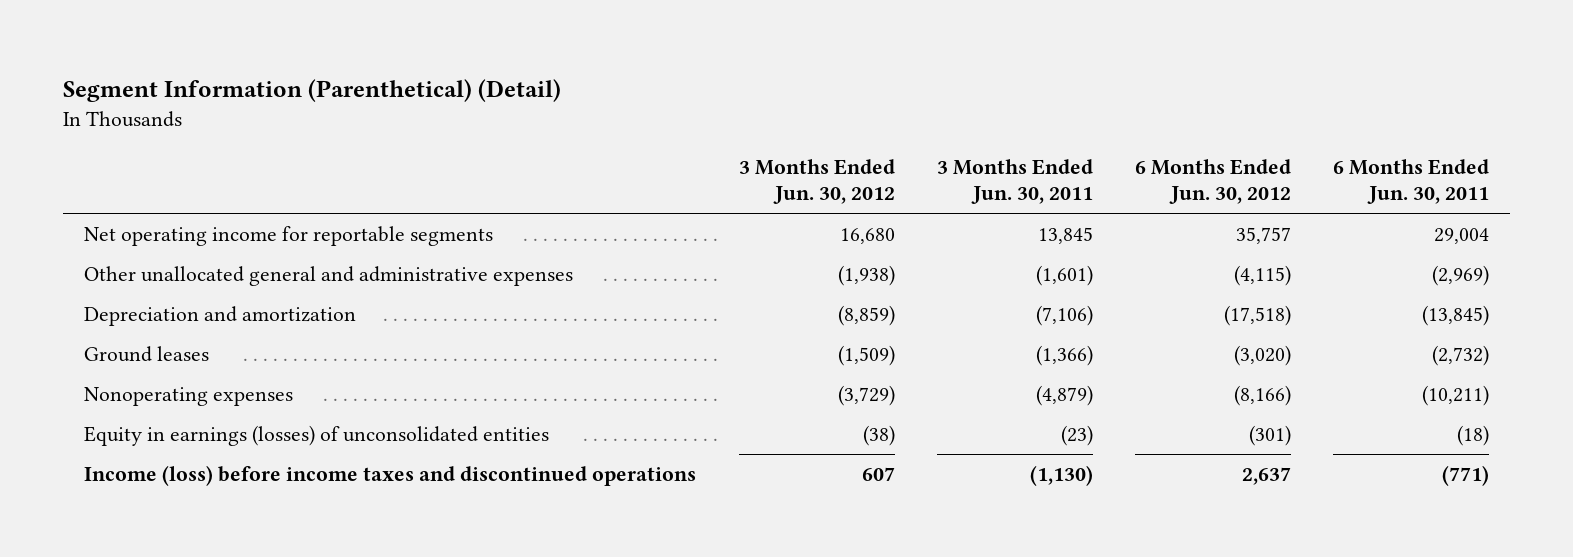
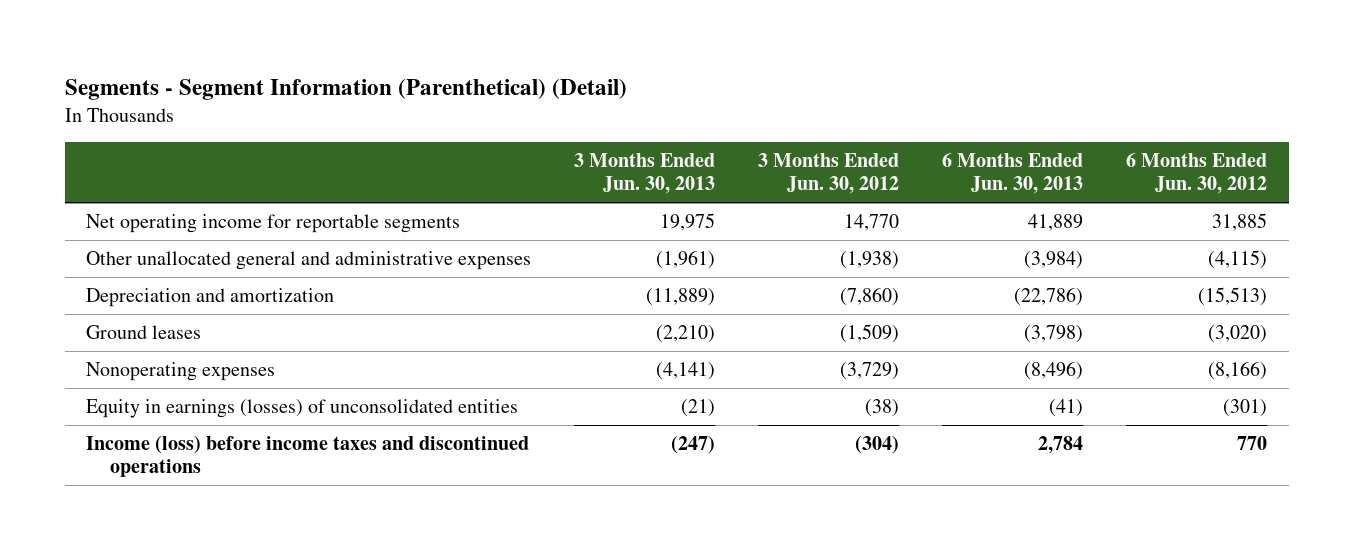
[63,78,562,102] Segment Information (Parenthetical) (Detail) -> [64,79,627,101] Segments - Segment Information (Parenthetical) (Detail)
[936,159,1093,204] 3 Months Ended Jun. 30, 2011 -> none
[1332,159,1489,204] 6 Months Ended Jun. 30, 2011 -> none
none -> [574,153,716,195] 3 Months Ended Jun. 30, 2013
none -> [942,153,1084,195] 6 Months Ended Jun. 30, 2013
[839,228,895,245] 16,680 -> [844,214,900,232] 14,770
[1235,227,1291,245] 35,757 -> [1212,213,1268,232] 31,885
[837,305,895,327] (8,859) -> [840,287,900,307] (7,860)
[1223,305,1291,327] (17,518) -> [1198,287,1268,307] (15,513)
[861,467,895,482] 607 -> [855,436,900,455] (304)
[1241,467,1291,486] 2,637 -> [1237,436,1268,451] 770

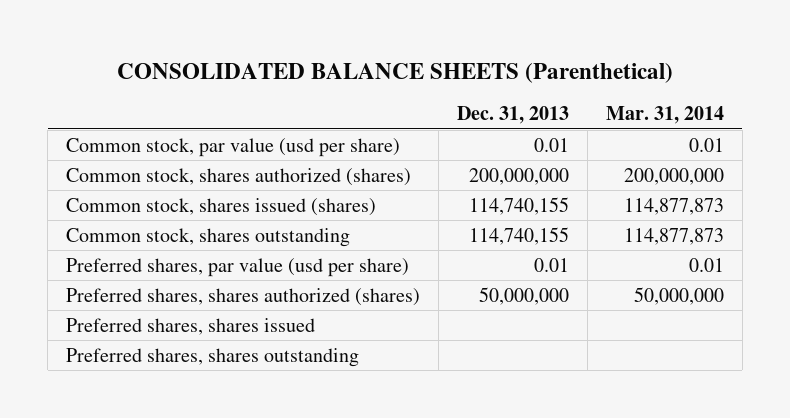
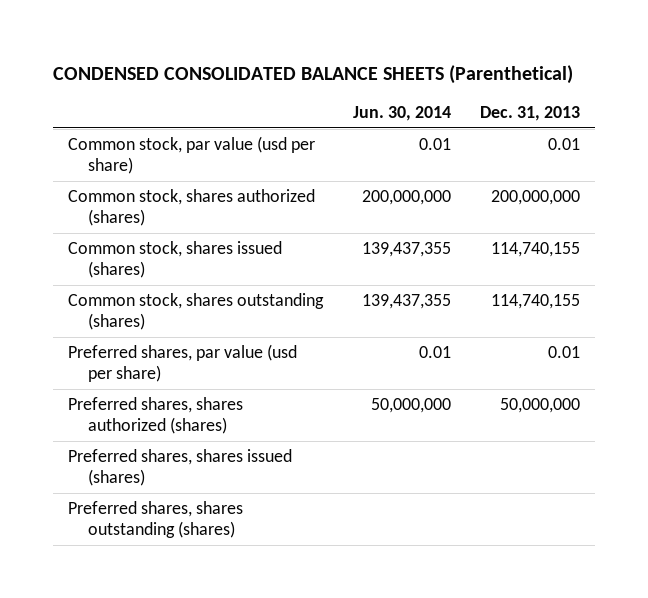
[116,62,673,83] CONSOLIDATED BALANCE SHEETS (Parenthetical) -> [52,64,573,84] CONDENSED CONSOLIDATED BALANCE SHEETS (Parenthetical)
[605,106,724,125] Mar. 31, 2014 -> none
none -> [352,105,451,121] Jun. 30, 2014
[65,227,350,247] Common stock, shares outstanding -> [67,292,324,331] Common stock, shares outstanding (shares)
[65,317,315,335] Preferred shares, shares issued -> [67,448,292,487] Preferred shares, shares issued (shares)
[65,347,359,367] Preferred shares, shares outstanding -> [67,500,243,539] Preferred shares, shares outstanding (shares)

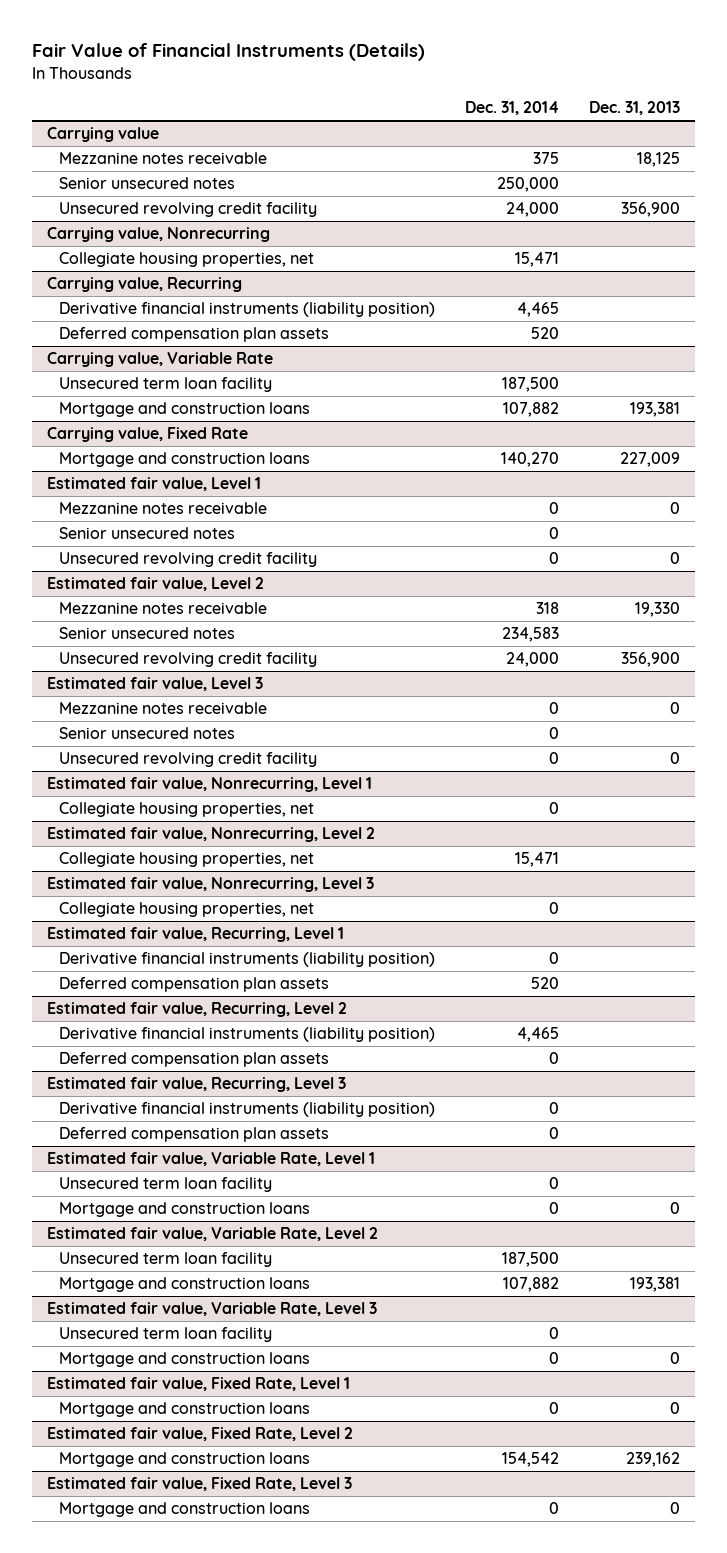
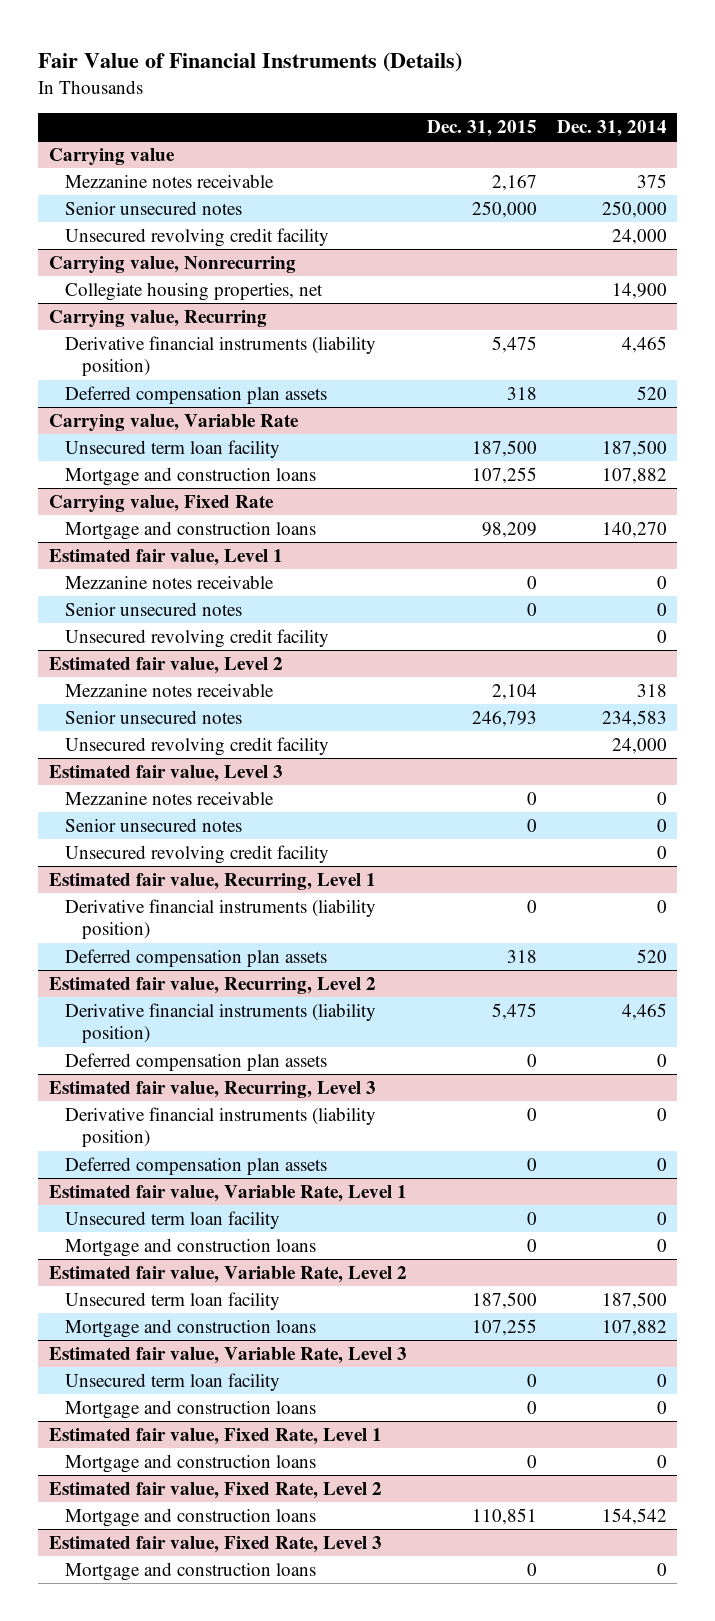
[589,101,681,116] Dec. 31, 2013 -> none
none -> [426,119,537,137] Dec. 31, 2015
[515,252,560,268] 15,471 -> [611,282,667,299] 14,900
[46,777,372,793] Estimated fair value, Nonrecurring, Level 1 -> none
[59,802,315,818] Collegiate housing properties, net -> none
[46,827,375,843] Estimated fair value, Nonrecurring, Level 2 -> none
[59,852,315,868] Collegiate housing properties, net -> none
[46,877,374,893] Estimated fair value, Nonrecurring, Level 3 -> none
[59,902,315,918] Collegiate housing properties, net -> none

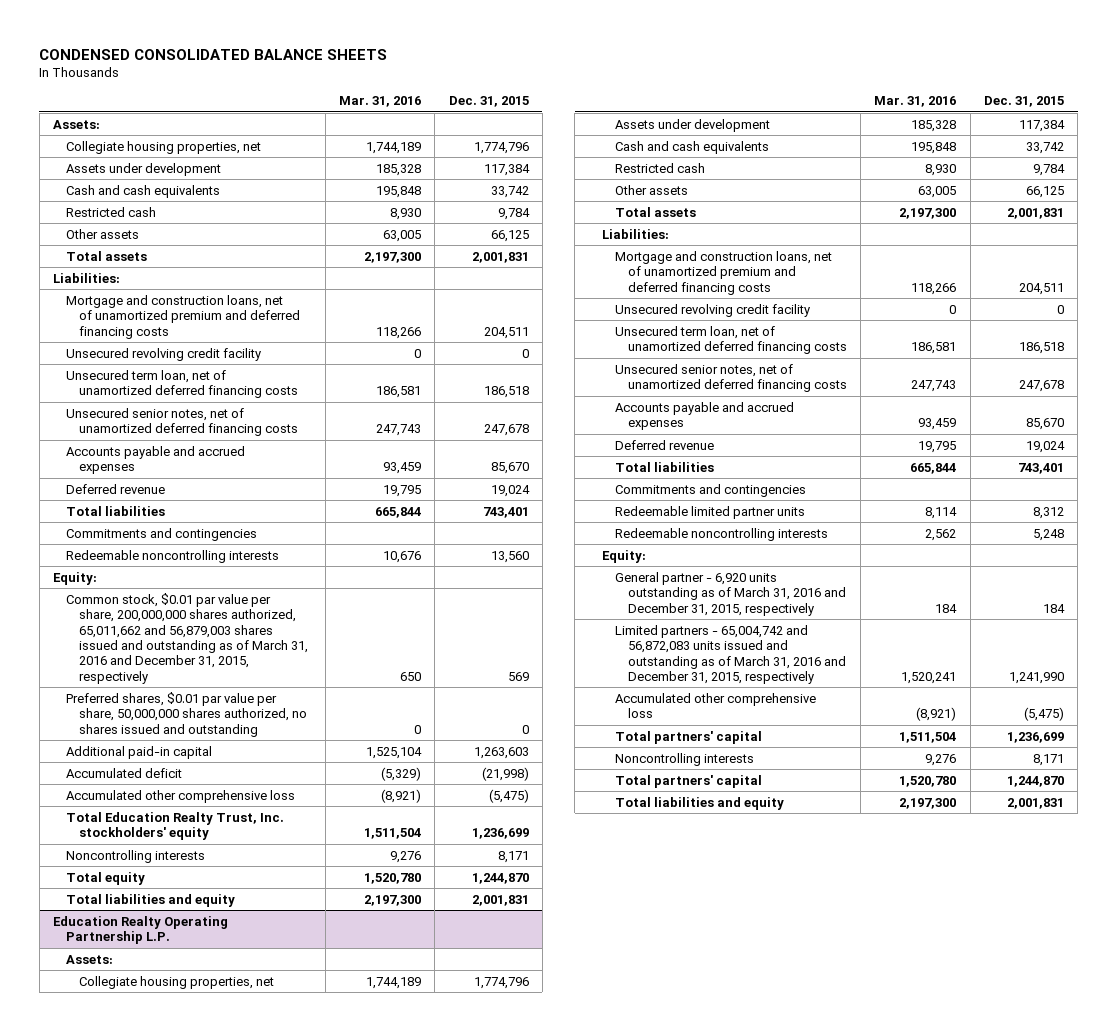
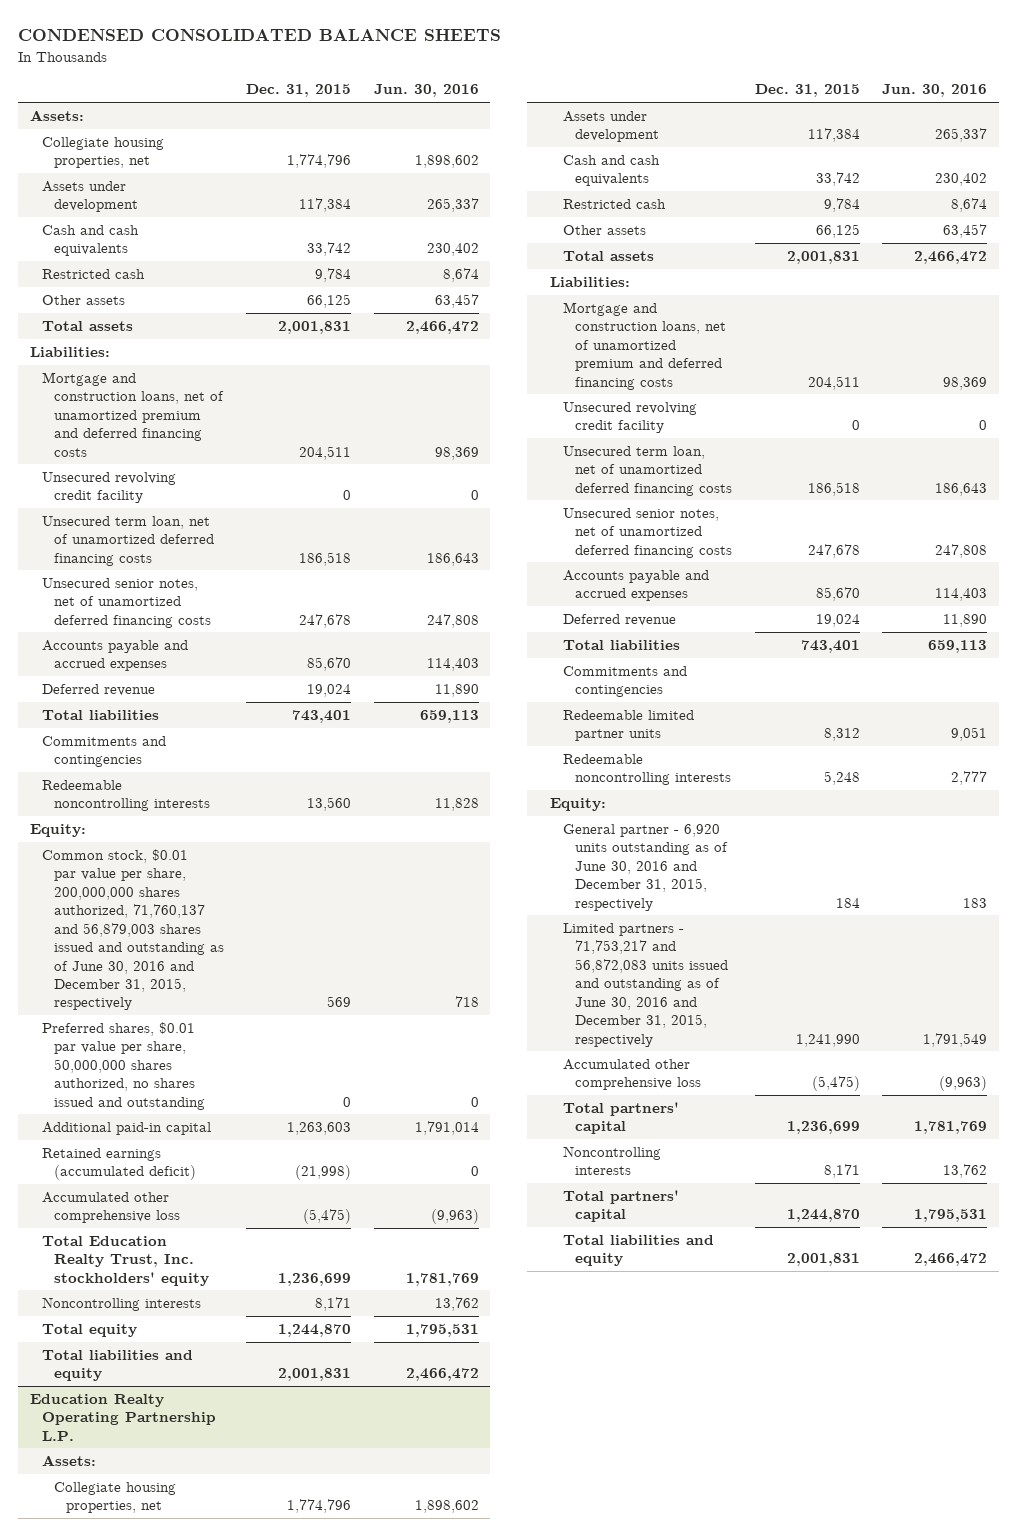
[339,96,422,108] Mar. 31, 2016 -> none
none -> [373,84,479,98] Jun. 30, 2016
[66,592,309,684] Common stock, $0.01 par value per share, 200,000,000 shares authorized, 65,011,662 and 56,879,003 shares issued and outstanding as of March 31, 2016 and December 31, 2015, respectively -> [41,848,224,1011] Common stock, $0.01 par value per share, 200,000,000 shares authorized, 71,760,137 and 56,879,003 shares issued and outstanding as of June 30, 2016 and December 31, 2015, respectively
[66,767,183,778] Accumulated deficit -> [41,1147,196,1181] Retained earnings (accumulated deficit)
[614,571,846,616] General partner - 6,920 units outstanding as of March 31, 2016 and December 31, 2015, respectively -> [562,823,728,911] General partner - 6,920 units outstanding as of June 30, 2016 and December 31, 2015, respectively
[614,624,846,684] Limited partners - 65,004,742 and 56,872,083 units issued and outstanding as of March 31, 2016 and December 31, 2015, respectively -> [562,922,728,1047] Limited partners - 71,753,217 and 56,872,083 units issued and outstanding as of June 30, 2016 and December 31, 2015, respectively

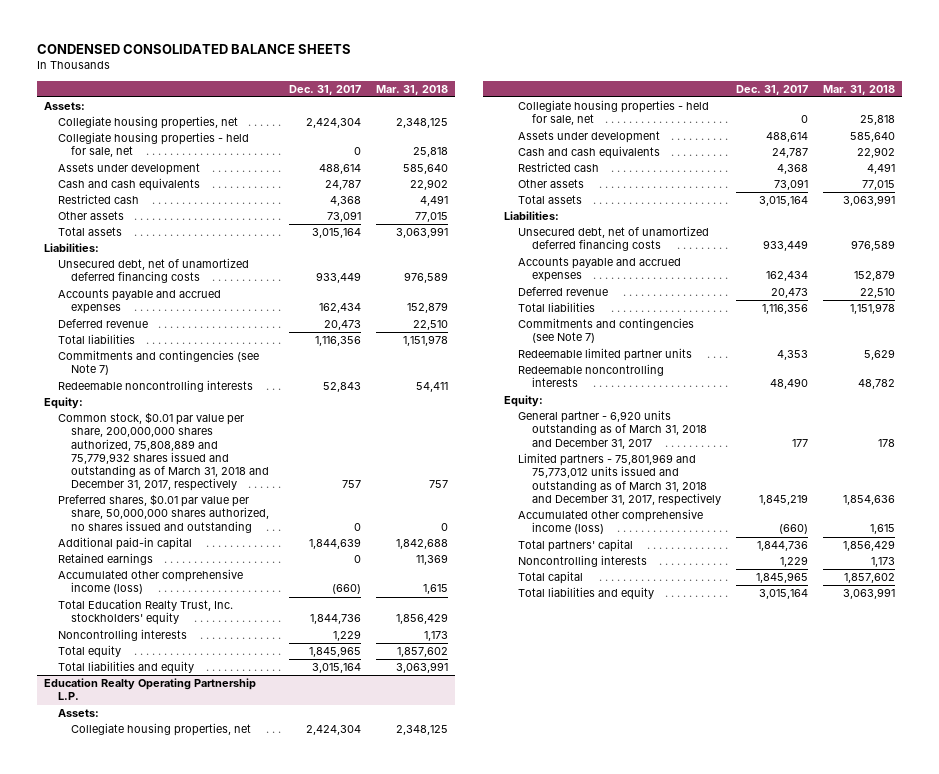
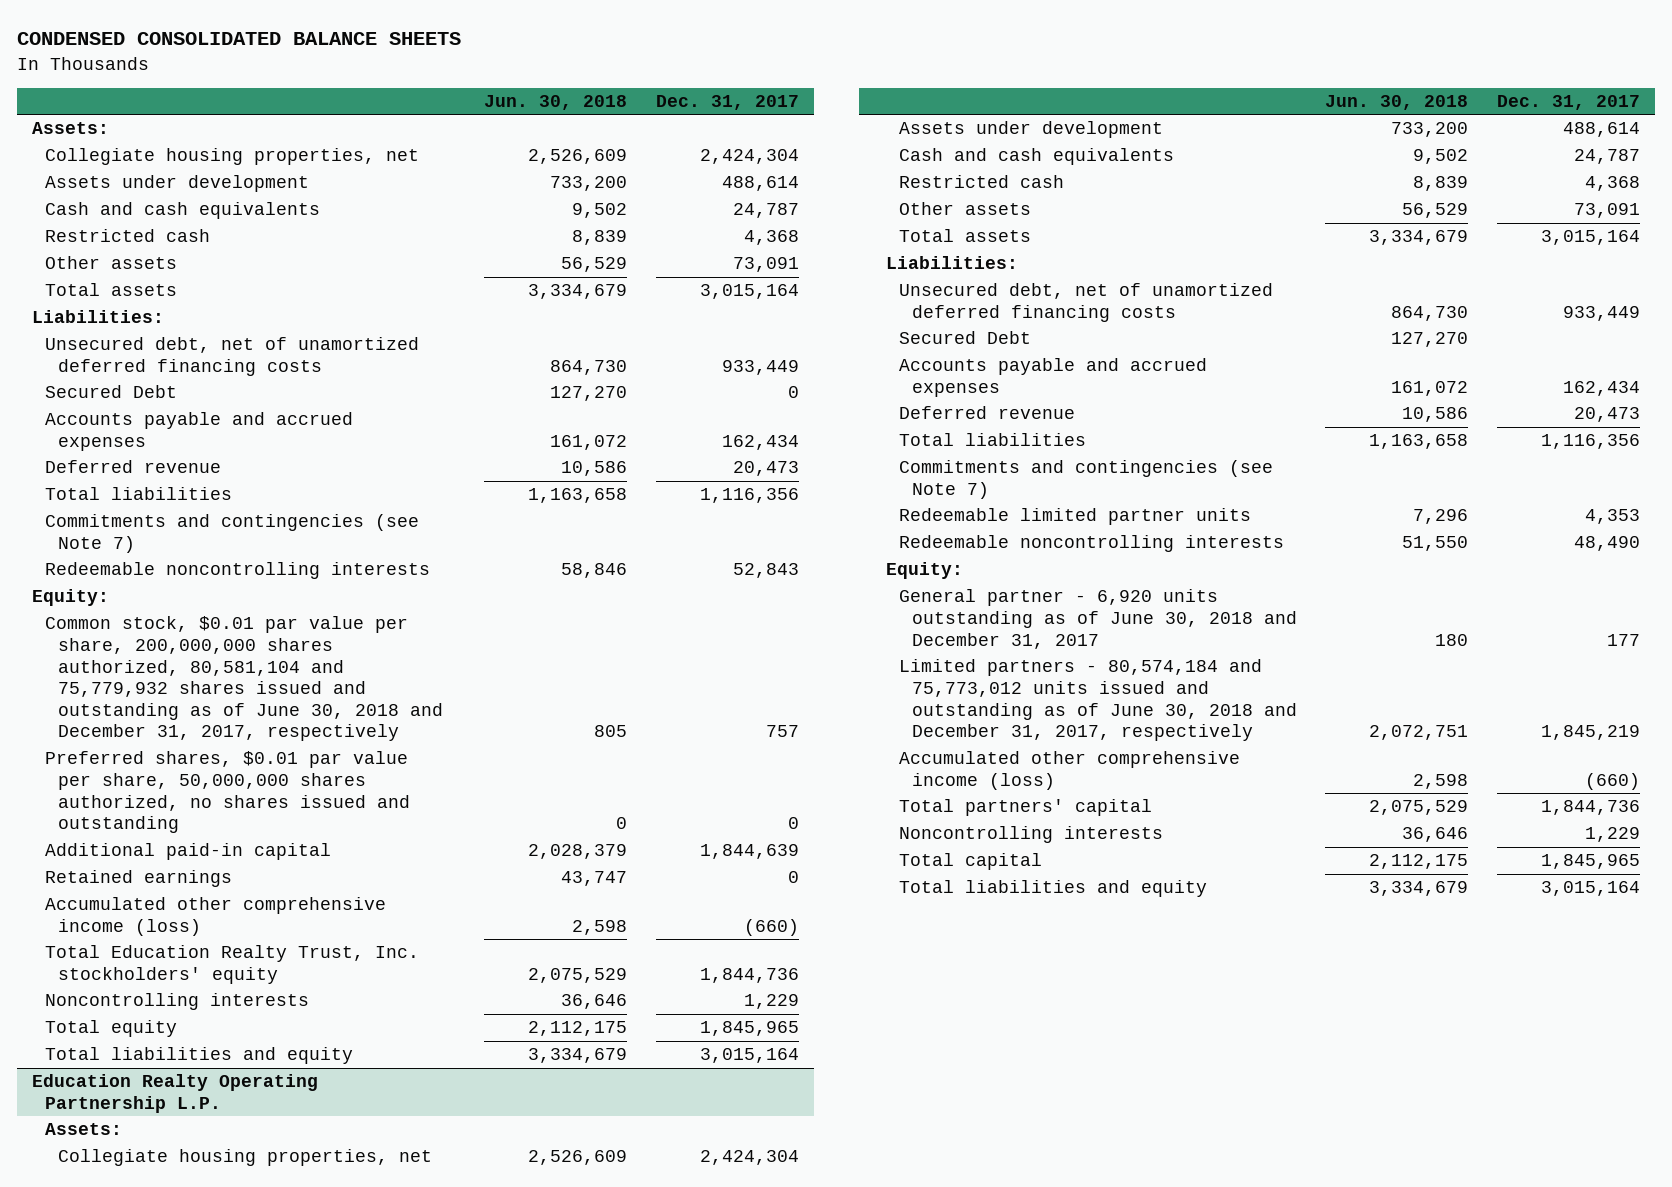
[375,84,448,95] Mar. 31, 2018 -> none
none -> [484,94,628,110] Jun. 30, 2018
[57,132,249,158] Collegiate housing properties - held for sale, net -> none
none -> [44,385,177,399] Secured Debt
[57,412,270,492] Common stock, $0.01 par value per share, 200,000,000 shares authorized, 75,808,889 and 75,779,932 shares issued and outstanding as of March 31, 2018 and December 31, 2017, respectively -> [44,616,443,742] Common stock, $0.01 par value per share, 200,000,000 shares authorized, 80,581,104 and 75,779,932 shares issued and outstanding as of June 30, 2018 and December 31, 2017, respectively
[518,100,710,126] Collegiate housing properties - held for sale, net -> none
none -> [898,331,1031,345] Secured Debt
[518,410,707,449] General partner - 6,920 units outstanding as of March 31, 2018 and December 31, 2017 -> [898,589,1297,649] General partner - 6,920 units outstanding as of June 30, 2018 and December 31, 2017
[518,453,721,506] Limited partners - 75,801,969 and 75,773,012 units issued and outstanding as of March 31, 2018 and December 31, 2017, respectively -> [898,659,1297,742] Limited partners - 80,574,184 and 75,773,012 units issued and outstanding as of June 30, 2018 and December 31, 2017, respectively

